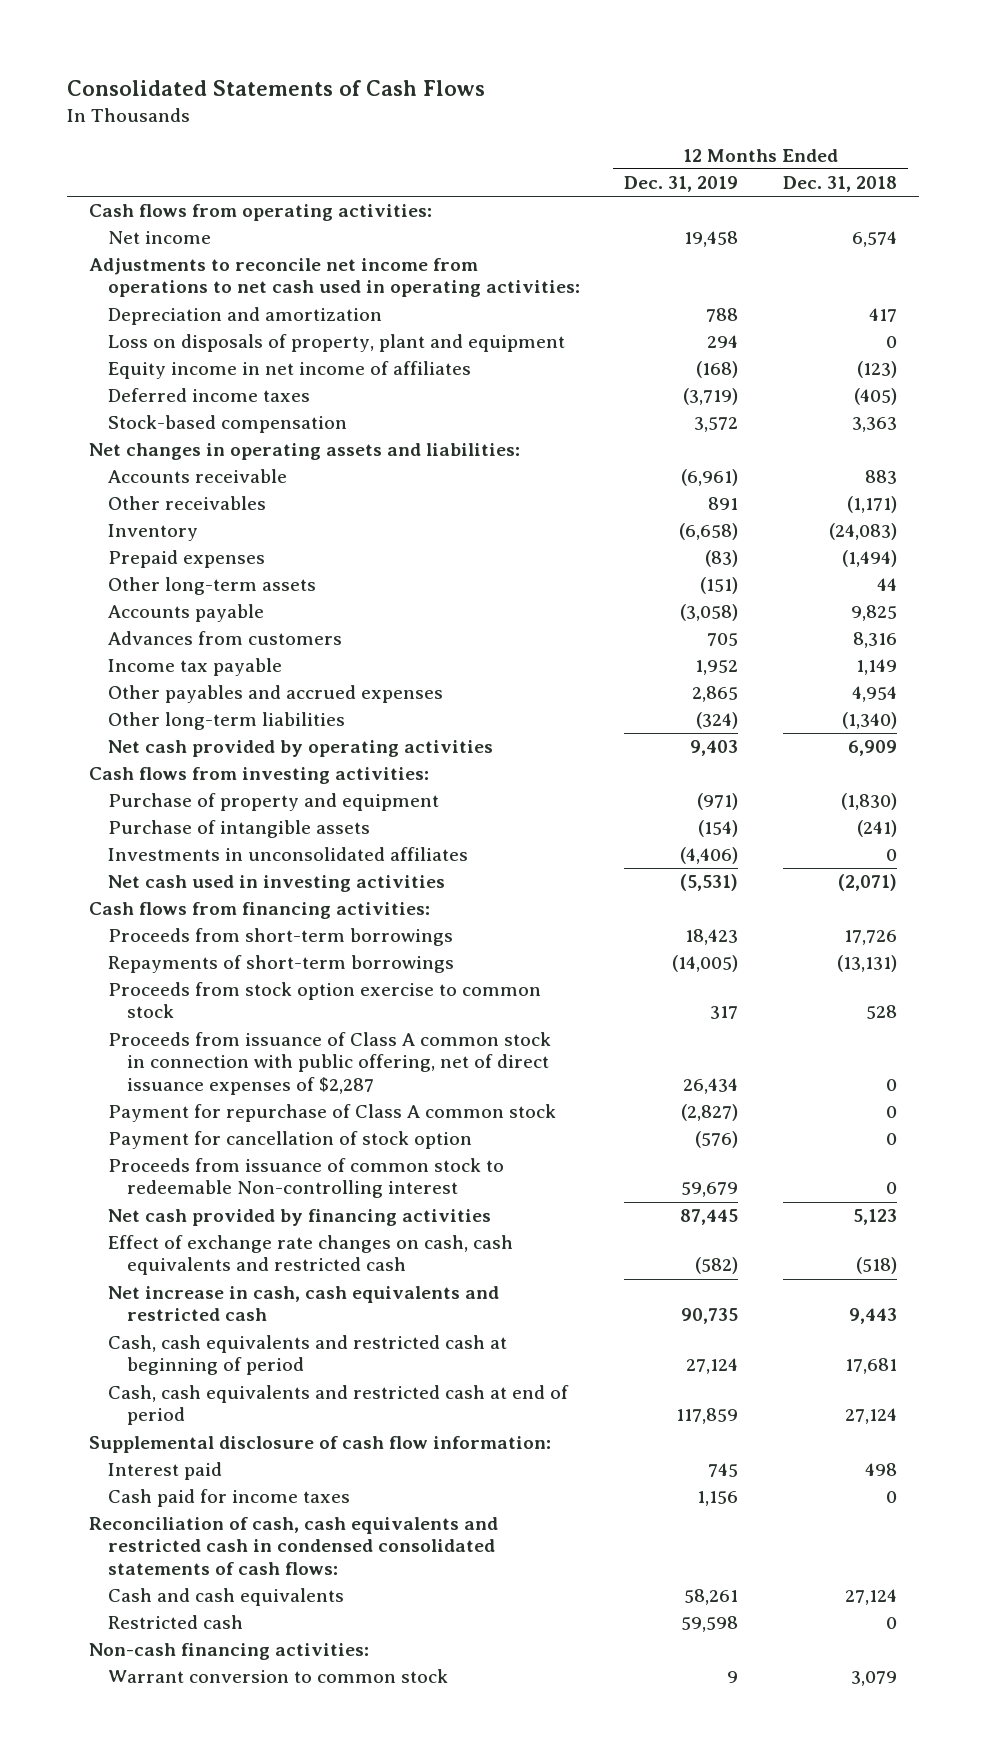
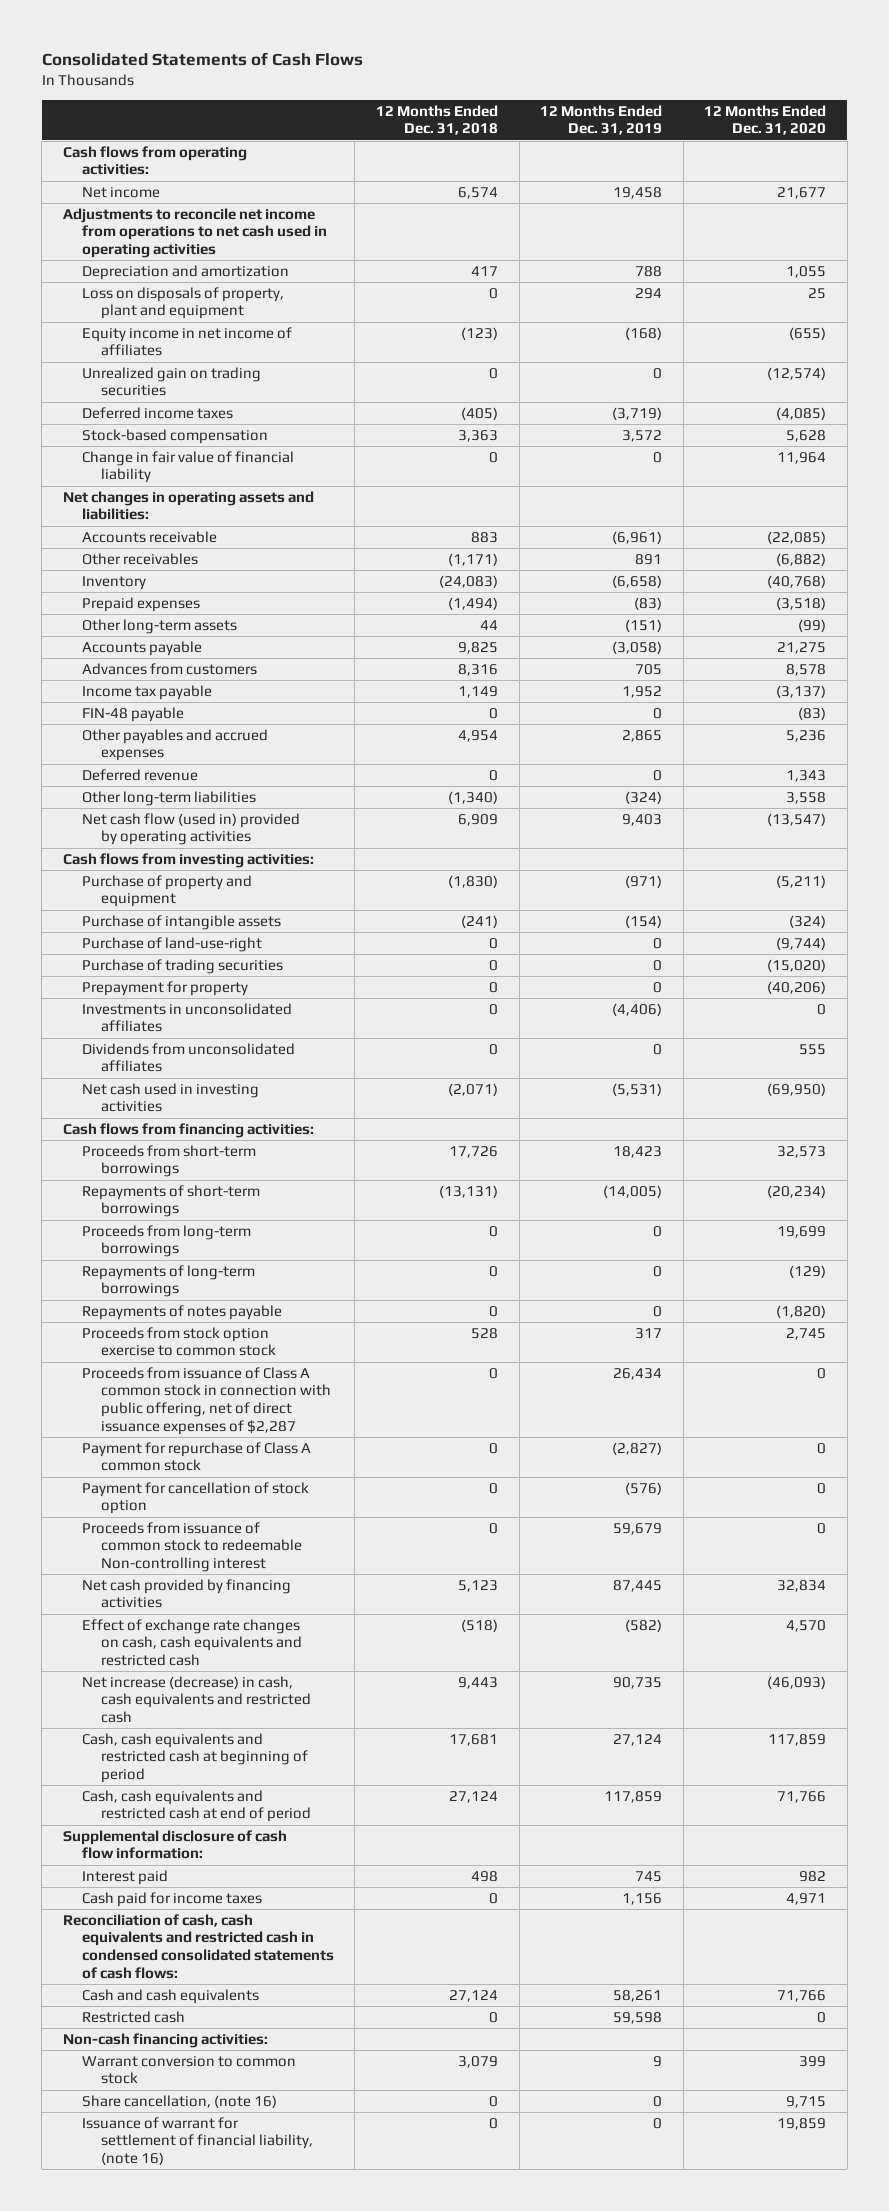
none -> [704,104,827,136] 12 Months Ended Dec. 31, 2020
[88,258,580,298] Adjustments to reconcile net income from operations to net cash used in operating activities: -> [62,207,327,259] Adjustments to reconcile net income from operations to net cash used in operating activities
none -> [81,366,261,397] Unrealized gain on trading securities
none -> [81,450,294,484] Change in fair value of financial liability
none -> [81,706,184,722] FIN-48 payable
none -> [81,768,198,781] Deferred revenue
[107,740,493,758] Net cash provided by operating activities -> [81,812,300,846] Net cash flow (used in) provided by operating activities
none -> [81,936,262,952] Purchase of land-use-right
none -> [81,958,283,974] Purchase of trading securities
none -> [81,980,248,996] Prepayment for property
none -> [81,1042,295,1073] Dividends from unconsolidated affiliates
none -> [81,1224,251,1258] Proceeds from long-term borrowings
none -> [81,1264,255,1298] Repayments of long-term borrowings
none -> [81,1304,282,1320] Repayments of notes payable
[107,1286,499,1322] Net increase in cash, cash equivalents and restricted cash -> [81,1675,312,1724] Net increase (decrease) in cash, cash equivalents and restricted cash
none -> [81,2094,277,2108] Share cancellation, (note 16)
none -> [81,2116,314,2166] Issuance of warrant for settlement of financial liability, (note 16)

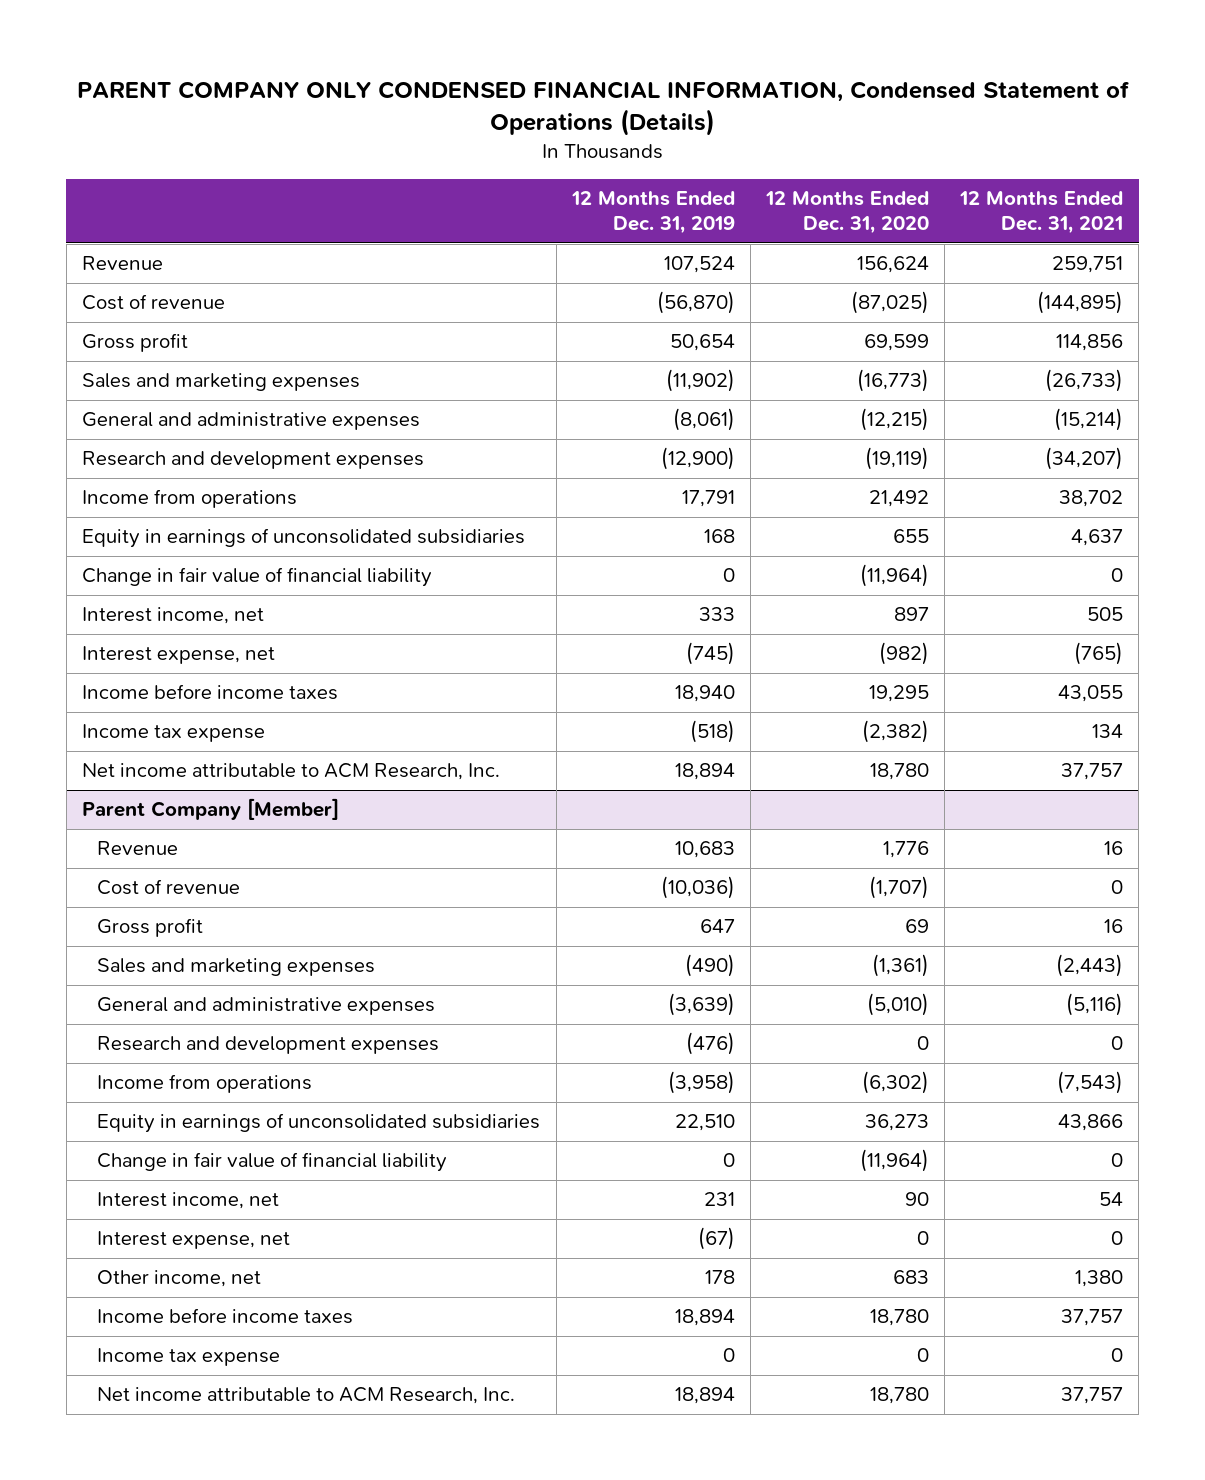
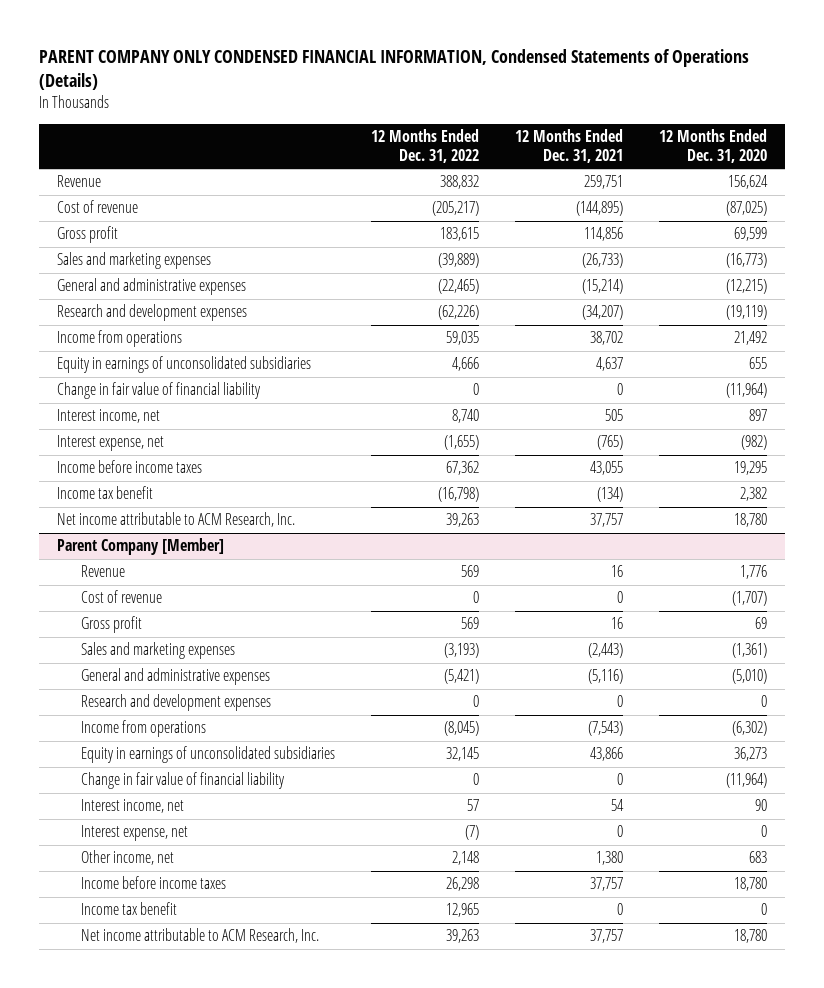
[76,81,1130,137] PARENT COMPANY ONLY CONDENSED FINANCIAL INFORMATION, Condensed Statement of Operations (Details) -> [38,48,749,90] PARENT COMPANY ONLY CONDENSED FINANCIAL INFORMATION, Condensed Statements of Operations (Details)
[570,191,735,235] 12 Months Ended Dec. 31, 2019 -> none
none -> [370,129,479,163] 12 Months Ended Dec. 31, 2022
[81,724,265,743] Income tax expense -> [56,486,153,500] Income tax benefit
[861,720,929,744] (2,382) -> [740,487,768,502] 2,382
[1092,724,1124,739] 134 -> [596,487,623,503] (134)
[97,1348,281,1367] Income tax expense -> [80,902,177,916] Income tax benefit

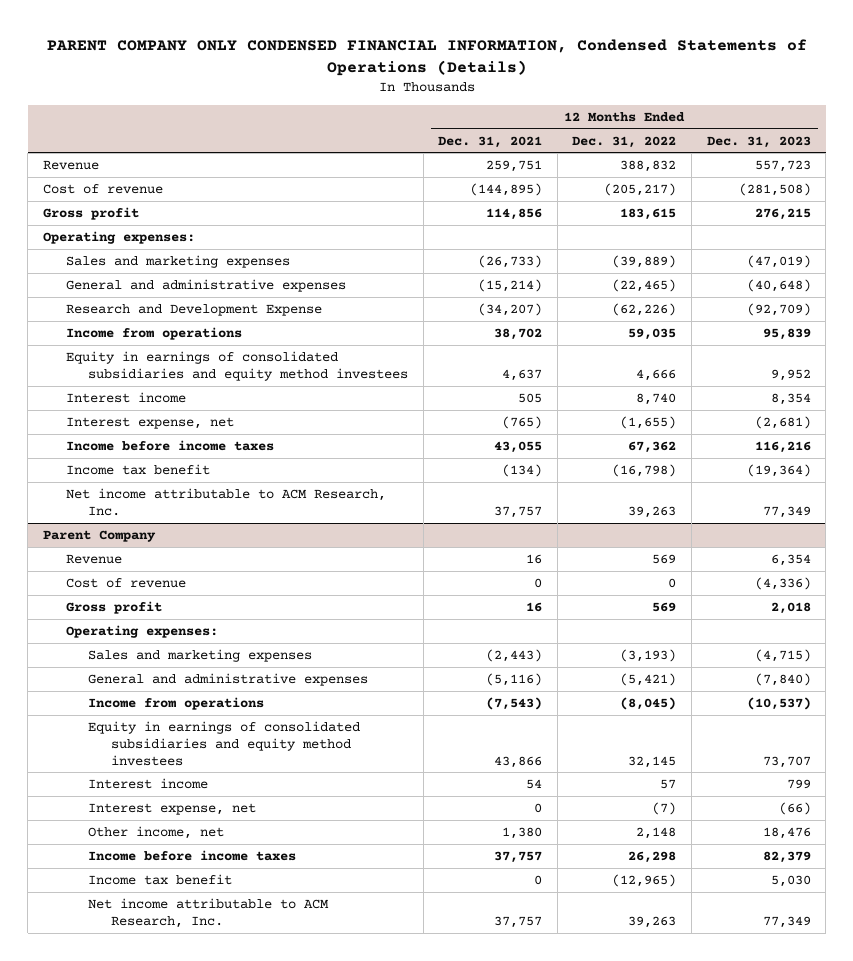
[659,129,768,163] 12 Months Ended Dec. 31, 2020 -> none
none -> [706,135,811,148] Dec. 31, 2023
none -> [42,230,195,244] Operating expenses:
[56,304,247,322] Research and development expenses -> [65,303,322,316] Research and Development Expense
[56,382,261,400] Change in fair value of financial liability -> none
[56,356,311,374] Equity in earnings of unconsolidated subsidiaries -> [65,350,409,381] Equity in earnings of consolidated subsidiaries and equity method investees
[56,409,160,424] Interest income, net -> [65,391,186,403] Interest income
[56,538,224,556] Parent Company [Member] -> [42,529,156,542] Parent Company
none -> [65,624,218,638] Operating expenses:
[80,694,271,712] Research and development expenses -> none
[80,772,285,790] Change in fair value of financial liability -> none
[80,746,335,764] Equity in earnings of unconsolidated subsidiaries -> [88,720,361,766] Equity in earnings of consolidated subsidiaries and equity method investees
[80,799,184,814] Interest income, net -> [88,777,209,789] Interest income
[445,903,479,918] 12,965 -> [612,873,677,887] (12,965)

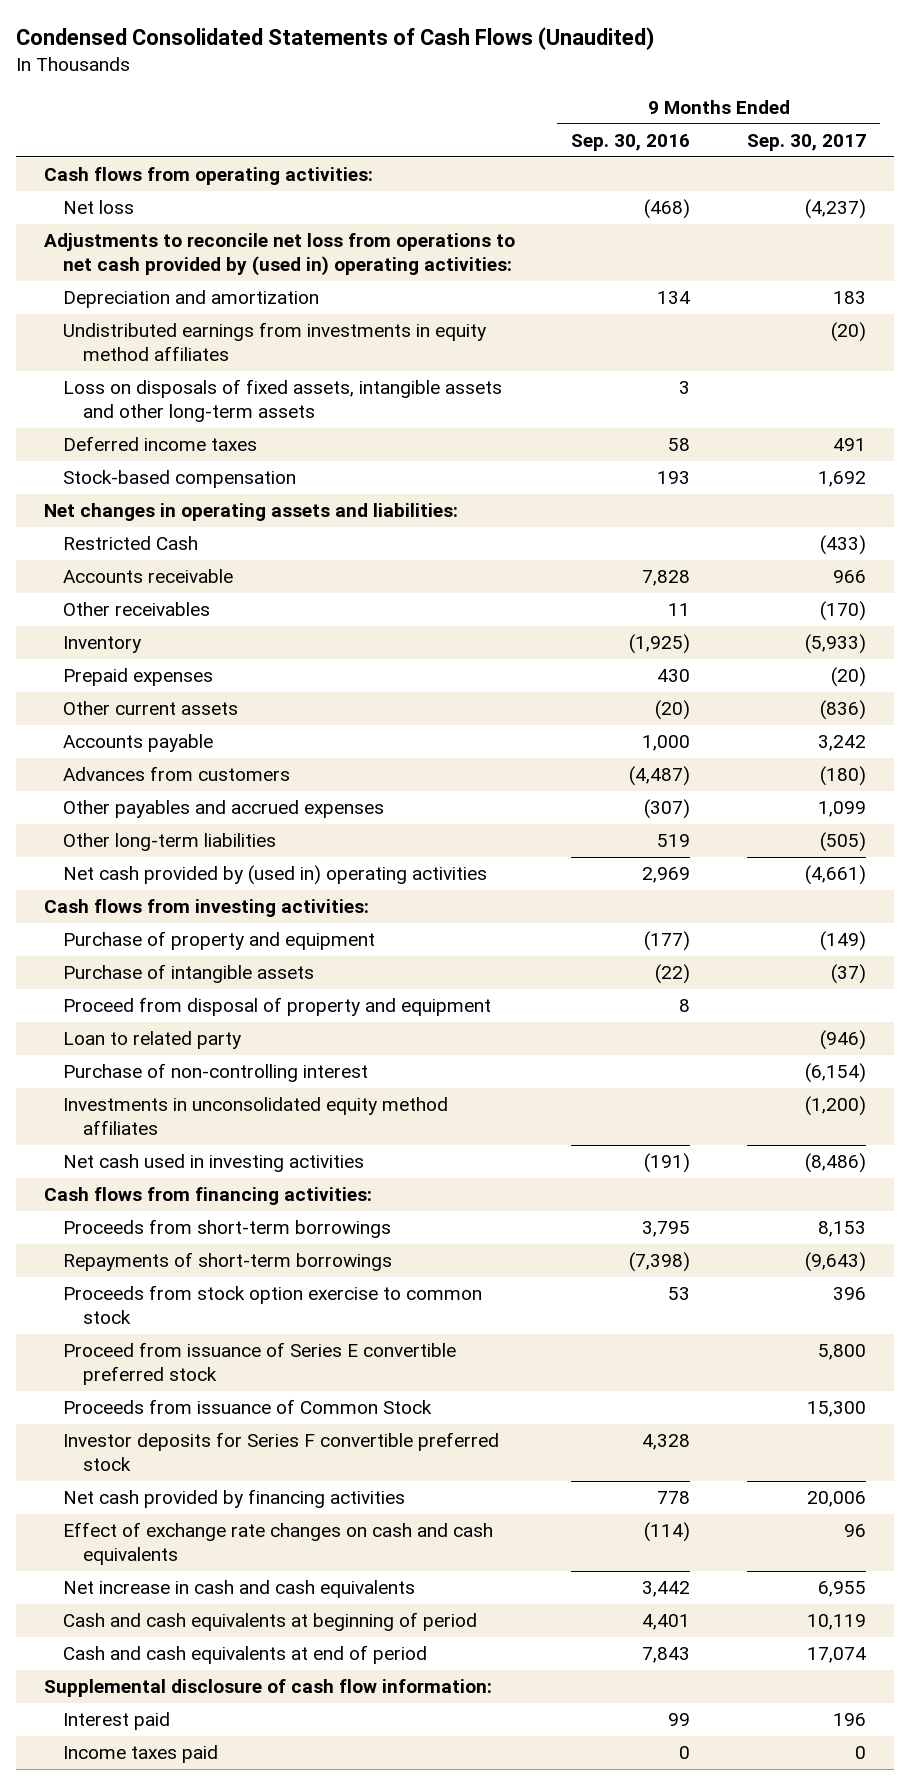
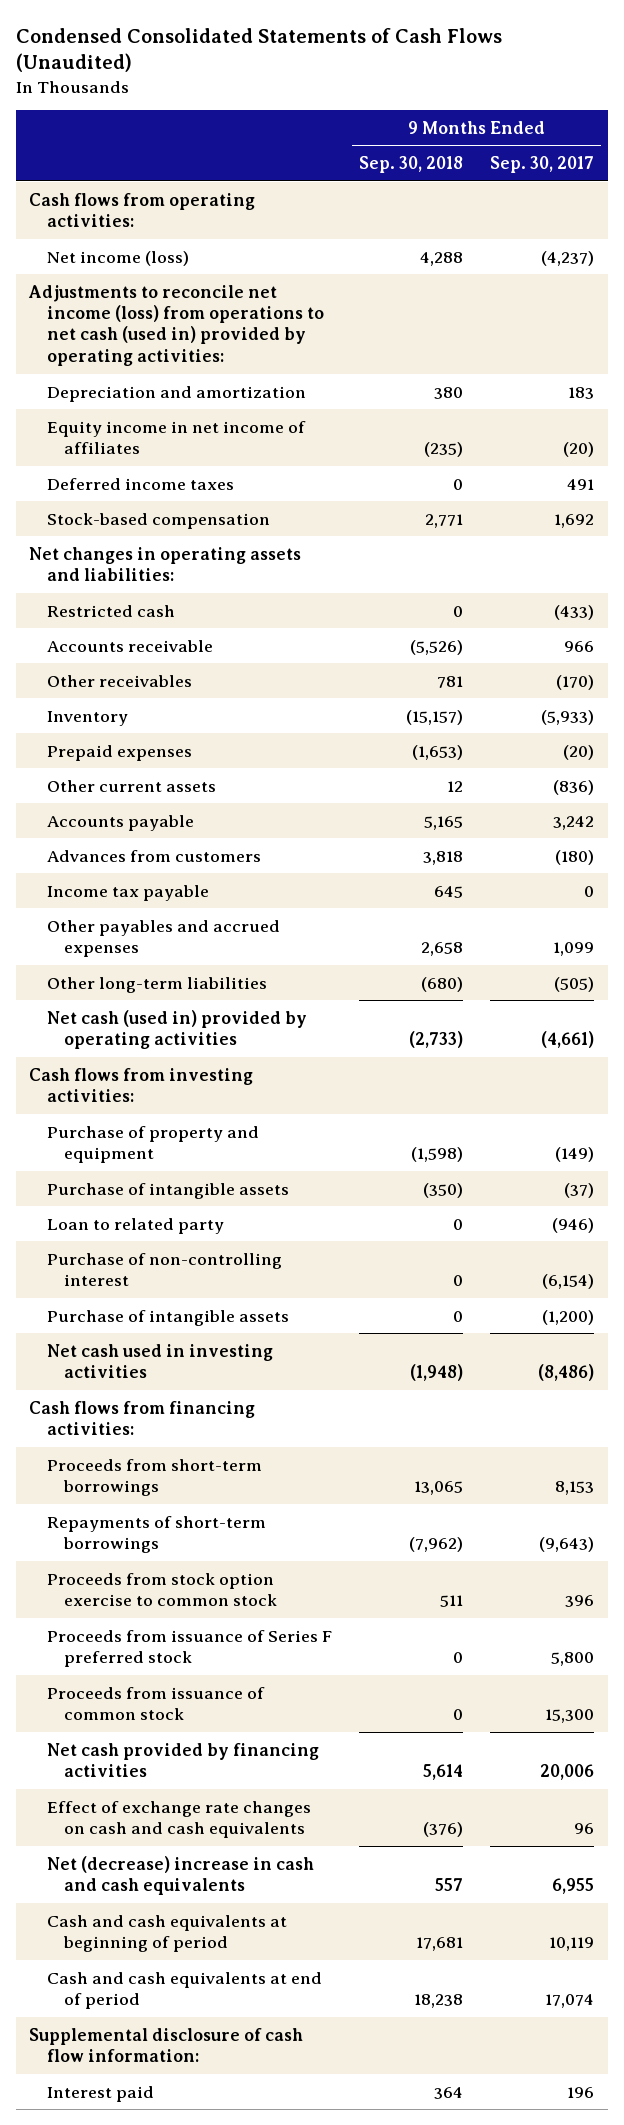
[571,134,691,152] Sep. 30, 2016 -> none
none -> [359,155,464,173] Sep. 30, 2018
[63,200,135,215] Net loss -> [46,250,189,266] Net income (loss)
[43,233,515,276] Adjustments to reconcile net loss from operations to net cash provided by (used in) operating activities: -> [28,284,324,366] Adjustments to reconcile net income (loss) from operations to net cash (used in) provided by operating activities:
[63,379,503,422] Loss on disposals of fixed assets, intangible assets and other long-term assets -> none
[63,322,487,361] Undistributed earnings from investments in equity method affiliates -> [46,420,306,455] Equity income in net income of affiliates
[63,536,199,551] Restricted Cash -> [46,604,175,617] Restricted cash
none -> [46,884,209,901] Income tax payable
[63,865,488,886] Net cash provided by (used in) operating activities -> [46,1009,307,1050] Net cash (used in) provided by operating activities
[63,997,492,1017] Proceed from disposal of property and equipment -> none
[63,1097,449,1135] Investments in unconsolidated equity method affiliates -> none
none -> [46,1309,289,1326] Purchase of intangible assets
[63,1432,500,1471] Investor deposits for Series F convertible preferred stock -> none
[63,1342,457,1385] Proceed from issuance of Series E convertible preferred stock -> [46,1629,332,1668] Proceeds from issuance of Series F preferred stock
[63,1399,433,1415] Proceeds from issuance of Common Stock -> [46,1686,265,1721] Proceeds from issuance of common stock
[63,1580,416,1599] Net increase in cash and cash equivalents -> [46,1855,314,1896] Net (decrease) increase in cash and cash equivalents
[63,1745,219,1764] Income taxes paid -> none

